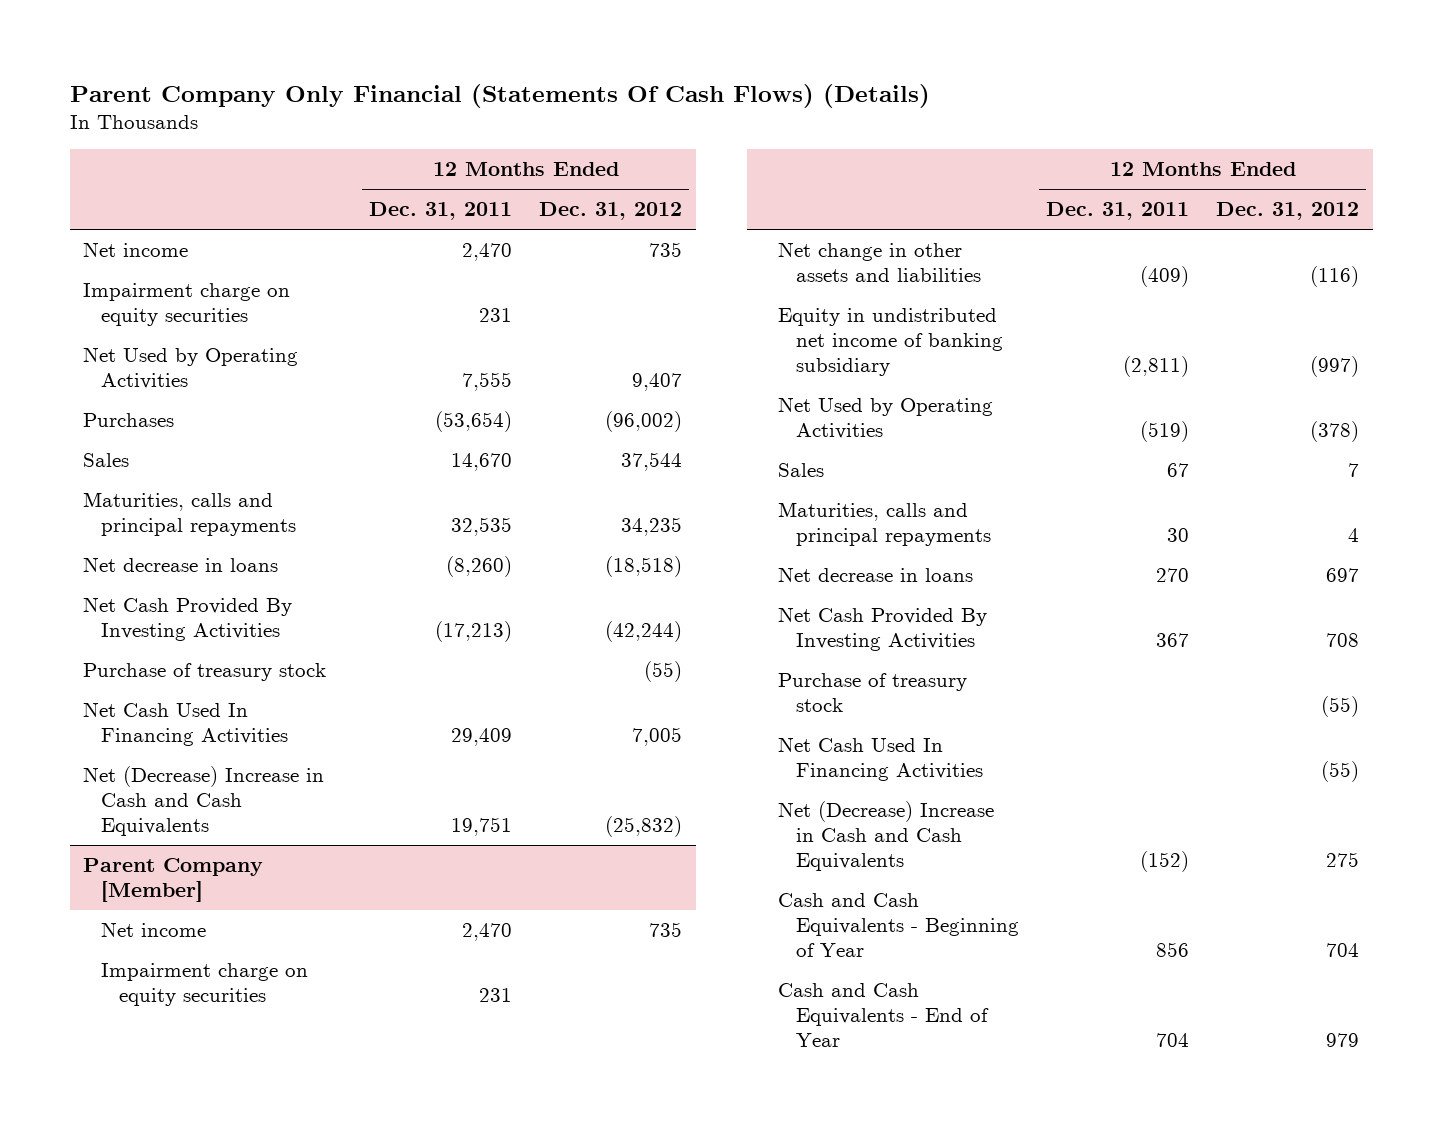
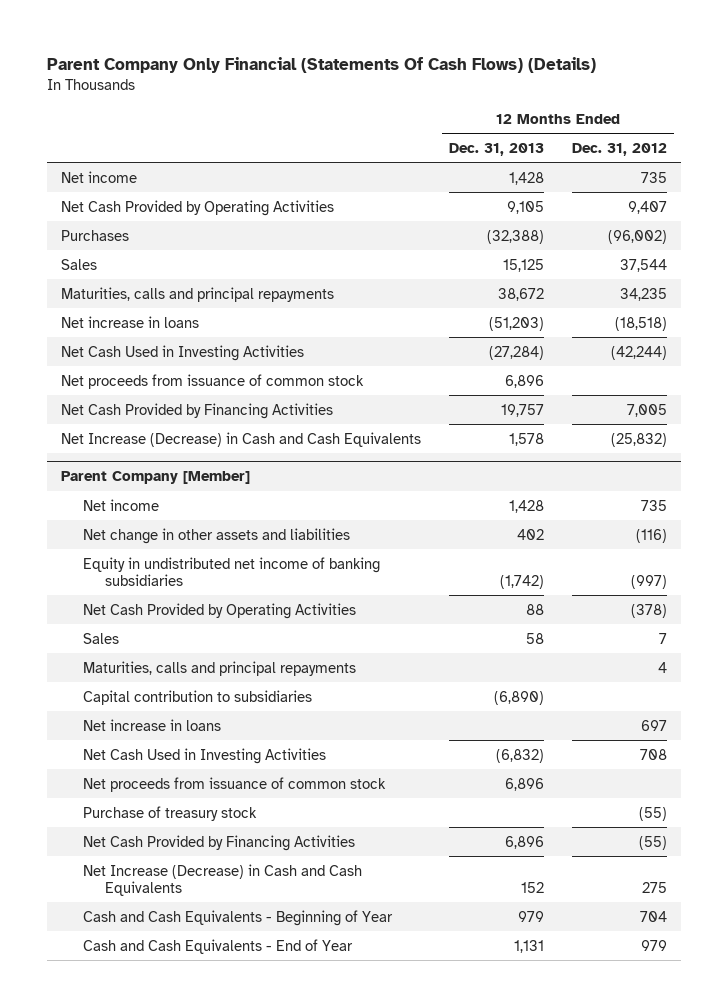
[369,202,513,221] Dec. 31, 2011 -> none
none -> [448,143,544,157] Dec. 31, 2013
[83,282,291,326] Impairment charge on equity securities -> none
[83,346,299,389] Net Used by Operating Activities -> [60,199,334,216] Net Cash Provided by Operating Activities
[83,662,327,681] Purchase of treasury stock -> none
[83,556,279,572] Net decrease in loans -> [60,315,199,328] Net increase in loans
[83,596,293,641] Net Cash Provided By Investing Activities -> [60,344,304,361] Net Cash Used in Investing Activities
none -> [60,373,364,389] Net proceeds from issuance of common stock
[83,701,289,746] Net Cash Used In Financing Activities -> [60,402,333,419] Net Cash Provided by Financing Activities
[83,765,325,836] Net (Decrease) Increase in Cash and Cash Equivalents -> [60,431,421,447] Net Increase (Decrease) in Cash and Cash Equivalents
[101,962,309,1006] Impairment charge on equity securities -> none
[778,307,1004,376] Equity in undistributed net income of banking subsidiary -> [82,556,380,586] Equity in undistributed net income of banking subsidiaries
[778,396,994,439] Net Used by Operating Activities -> [82,602,356,619] Net Cash Provided by Operating Activities
none -> [82,689,312,705] Capital contribution to subsidiaries
[778,566,974,582] Net decrease in loans -> [82,718,221,731] Net increase in loans
[778,606,988,651] Net Cash Provided By Investing Activities -> [82,747,326,764] Net Cash Used in Investing Activities
none -> [82,776,386,792] Net proceeds from issuance of common stock
[778,736,984,781] Net Cash Used In Financing Activities -> [82,834,355,851] Net Cash Provided by Financing Activities
[778,800,995,871] Net (Decrease) Increase in Cash and Cash Equivalents -> [82,863,362,896] Net Increase (Decrease) in Cash and Cash Equivalents

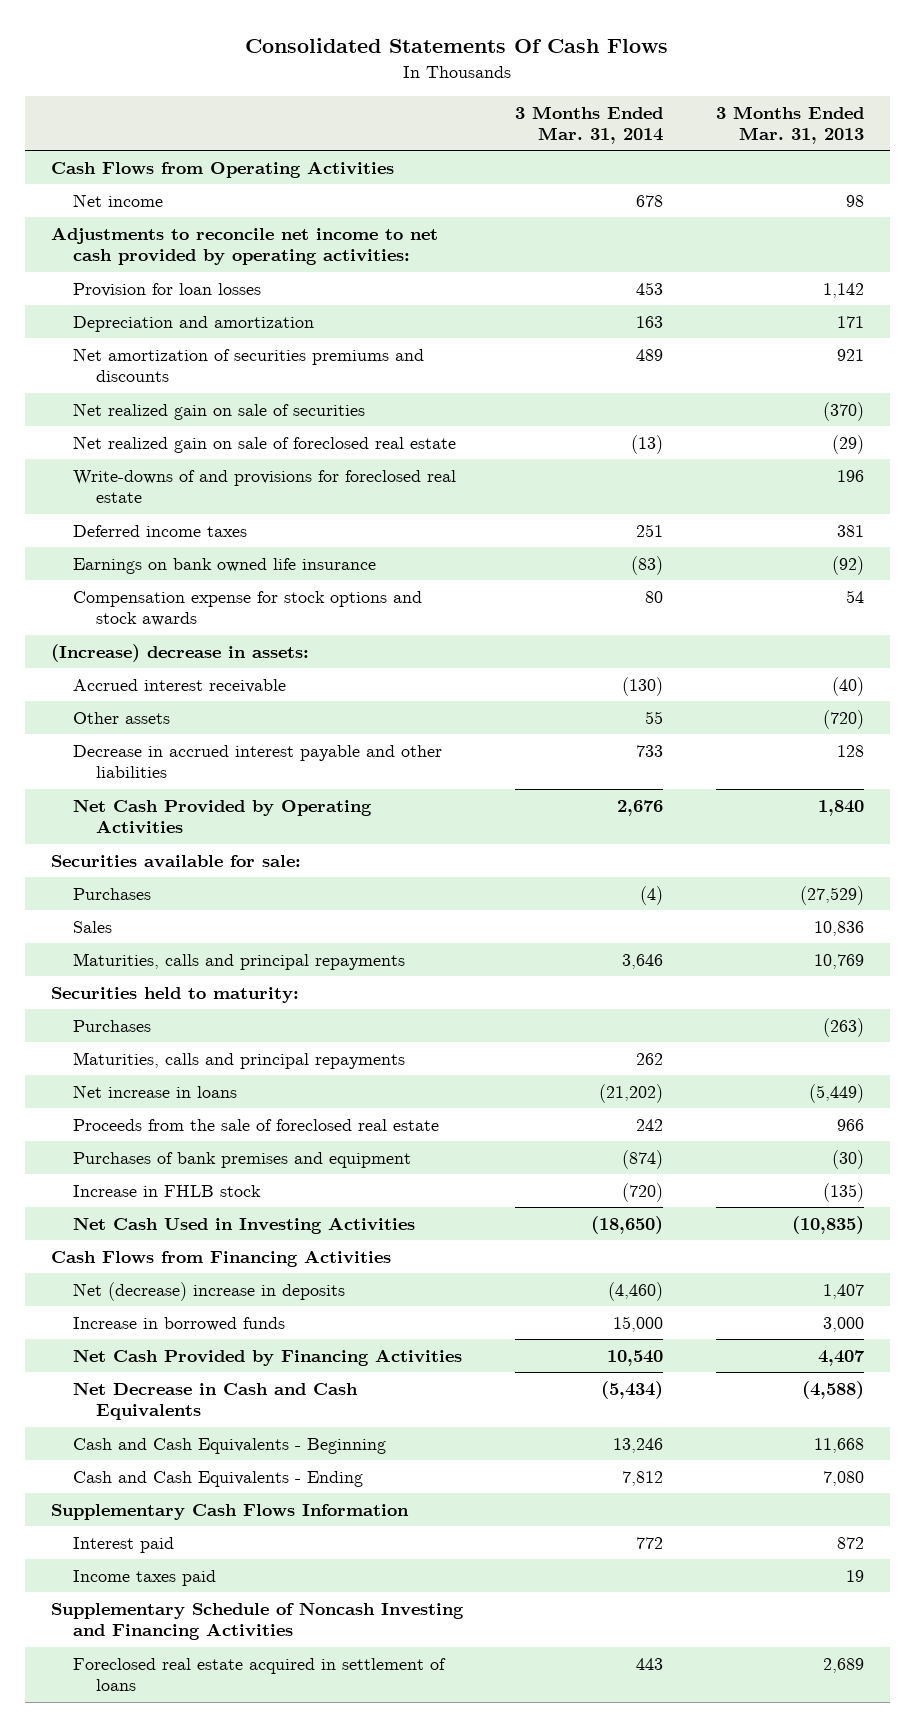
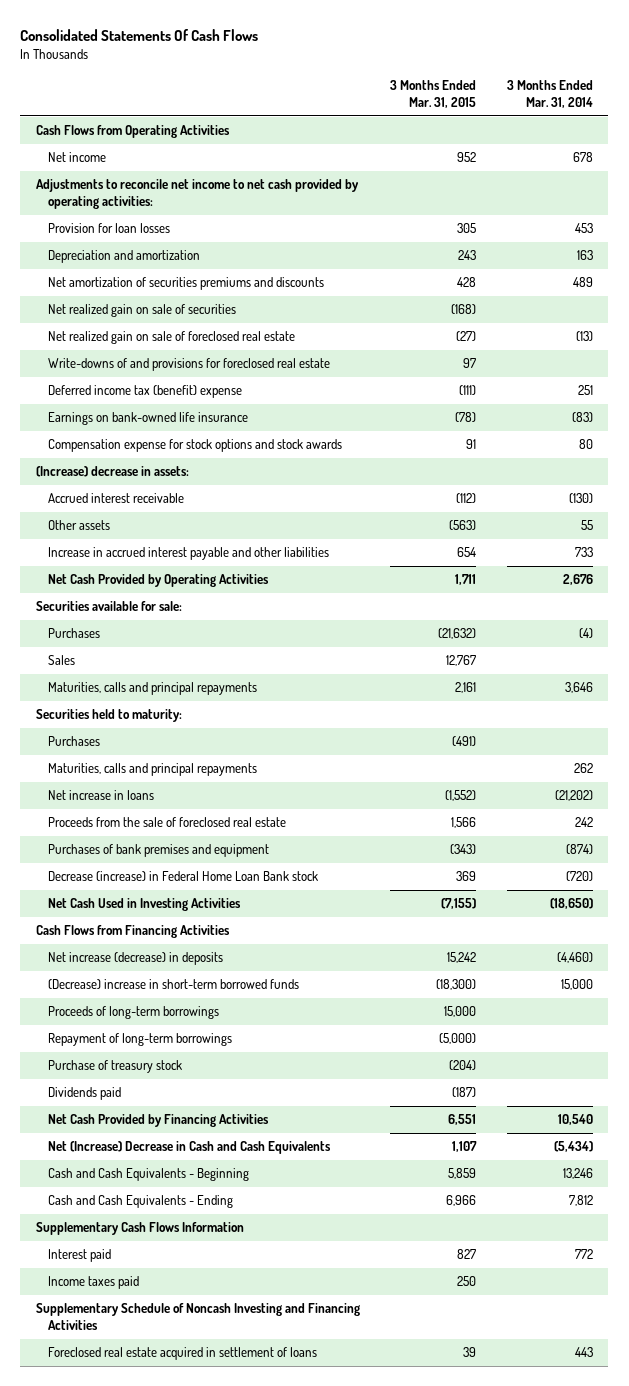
[715,105,864,145] 3 Months Ended Mar. 31, 2013 -> none
none -> [390,80,477,108] 3 Months Ended Mar. 31, 2015
[73,524,248,537] Deferred income taxes -> [48,385,243,399] Deferred income tax (benefit) expense
[73,557,377,574] Earnings on bank owned life insurance -> [48,412,249,426] Earnings on bank-owned life insurance
[73,744,443,779] Decrease in accrued interest payable and other liabilities -> [48,547,330,561] Increase in accrued interest payable and other liabilities
[73,1184,262,1197] Increase in FHLB stock -> [48,871,319,882] Decrease (increase) in Federal Home Loan Bank stock
[73,1281,346,1301] Net (decrease) increase in deposits -> [48,952,224,966] Net increase (decrease) in deposits
[73,1316,286,1331] Increase in borrowed funds -> [48,979,300,990] (Decrease) increase in short-term borrowed funds
none -> [48,1006,220,1020] Proceeds of long-term borrowings
none -> [48,1033,233,1047] Repayment of long-term borrowings
none -> [48,1060,183,1074] Purchase of treasury stock
none -> [48,1087,122,1101] Dividends paid
[73,1381,359,1421] Net Decrease in Cash and Cash Equivalents -> [48,1141,332,1155] Net (Increase) Decrease in Cash and Cash Equivalents

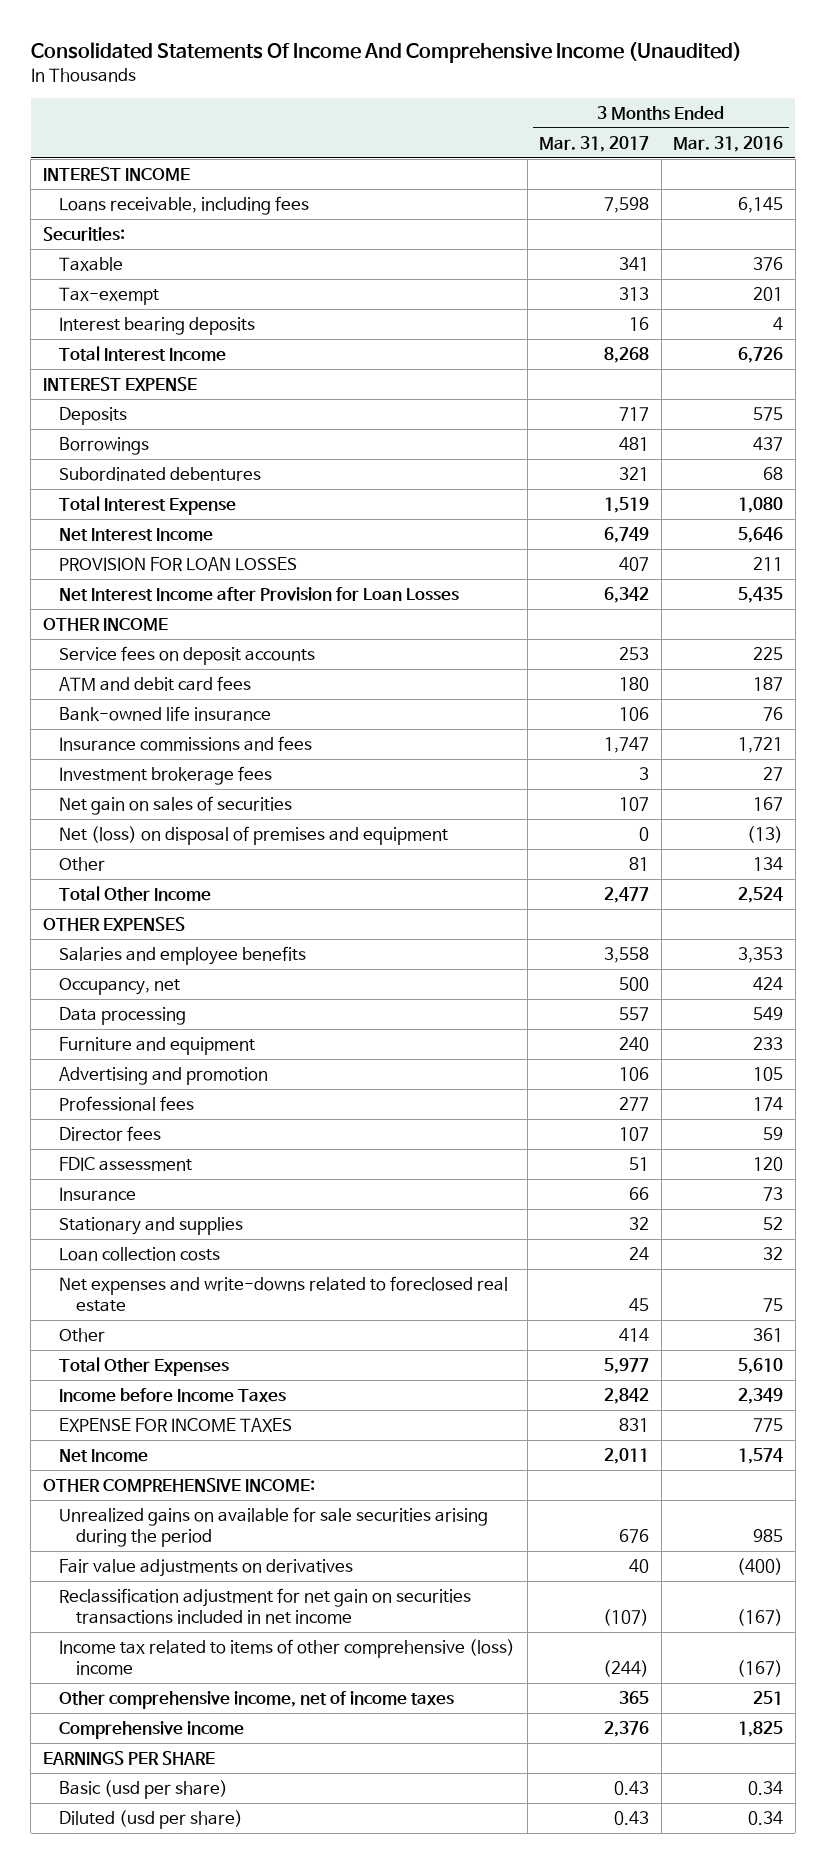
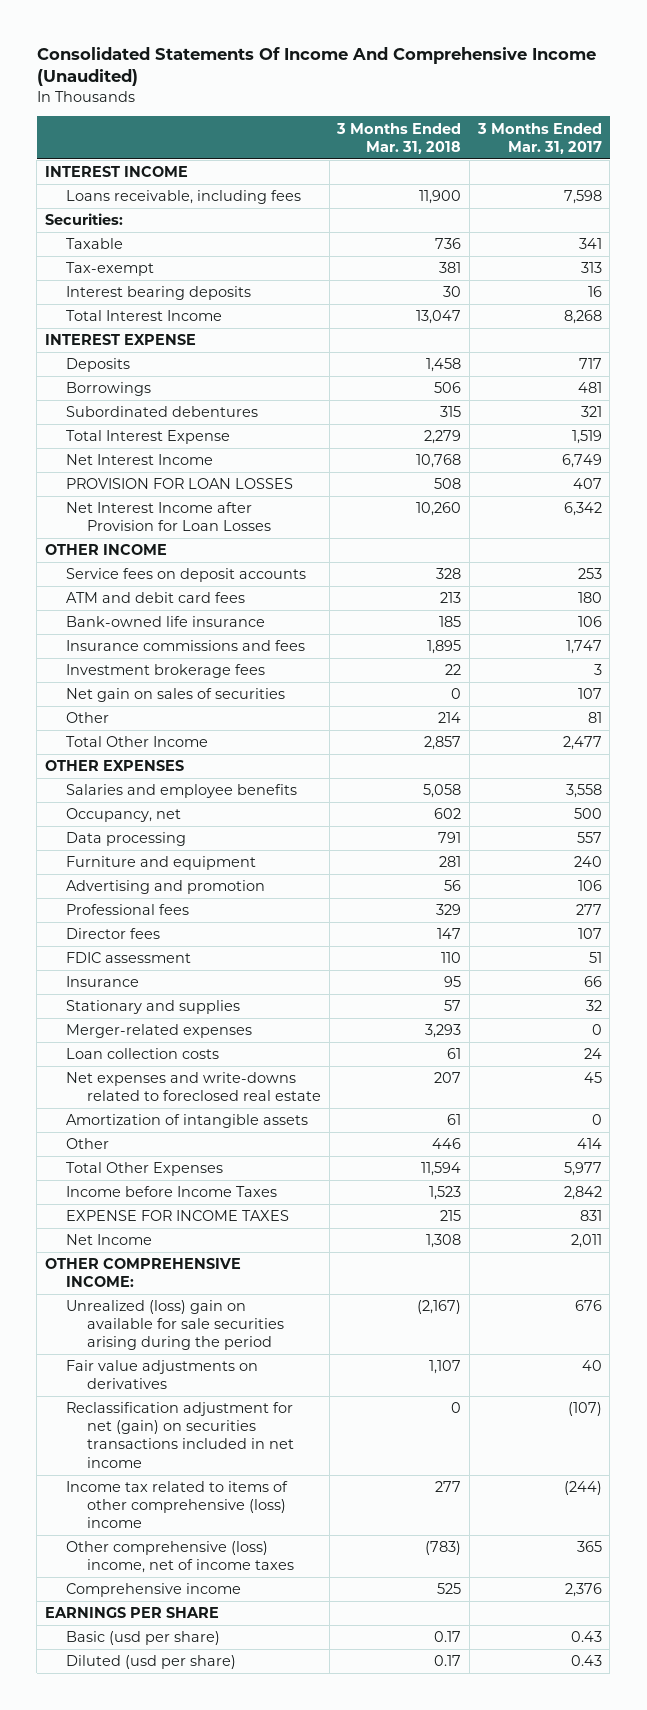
[673,135,784,152] Mar. 31, 2016 -> none
none -> [336,122,462,154] 3 Months Ended Mar. 31, 2018
[59,826,449,846] Net (loss) on disposal of premises and equipment -> none
none -> [66,1024,253,1039] Merger-related expenses
none -> [66,1114,309,1129] Amortization of intangible assets
[59,1507,489,1548] Unrealized gains on available for sale securities arising during the period -> [66,1300,285,1351] Unrealized (loss) gain on available for sale securities arising during the period
[59,1588,472,1625] Reclassification adjustment for net gain on securities transactions included in net income -> [66,1402,295,1468] Reclassification adjustment for net (gain) on securities transactions included in net income
[59,1691,455,1710] Other comprehensive income, net of income taxes -> [66,1541,295,1574] Other comprehensive (loss) income, net of income taxes

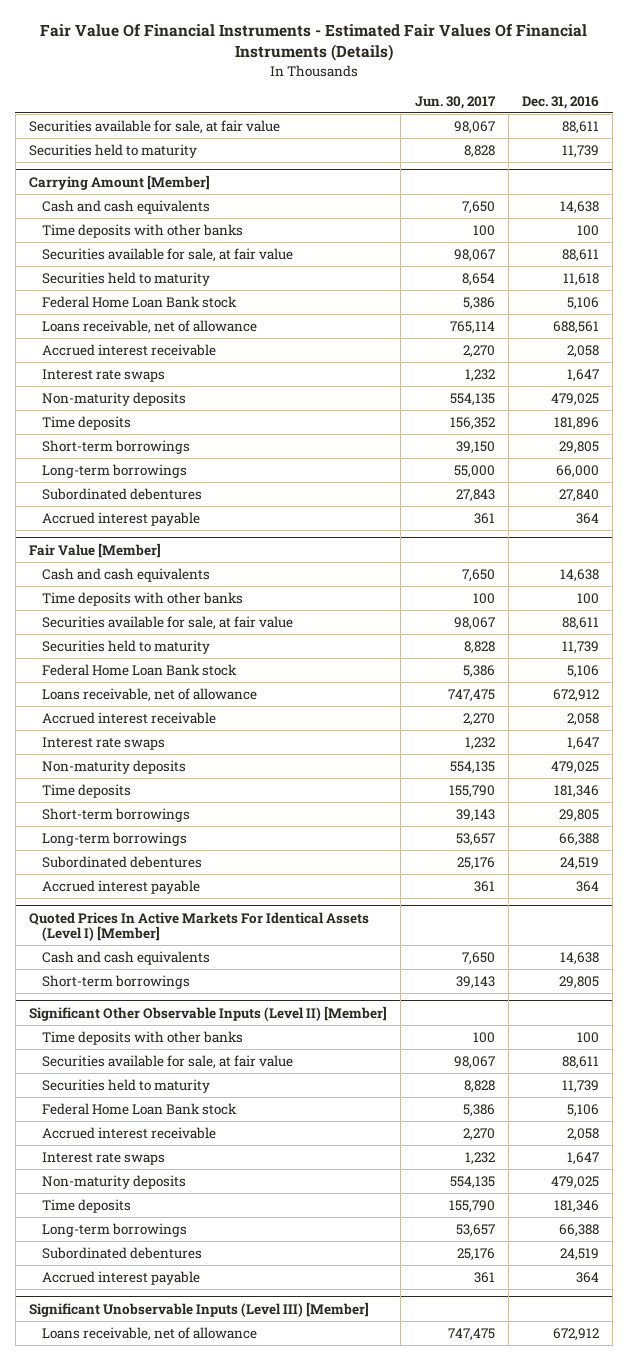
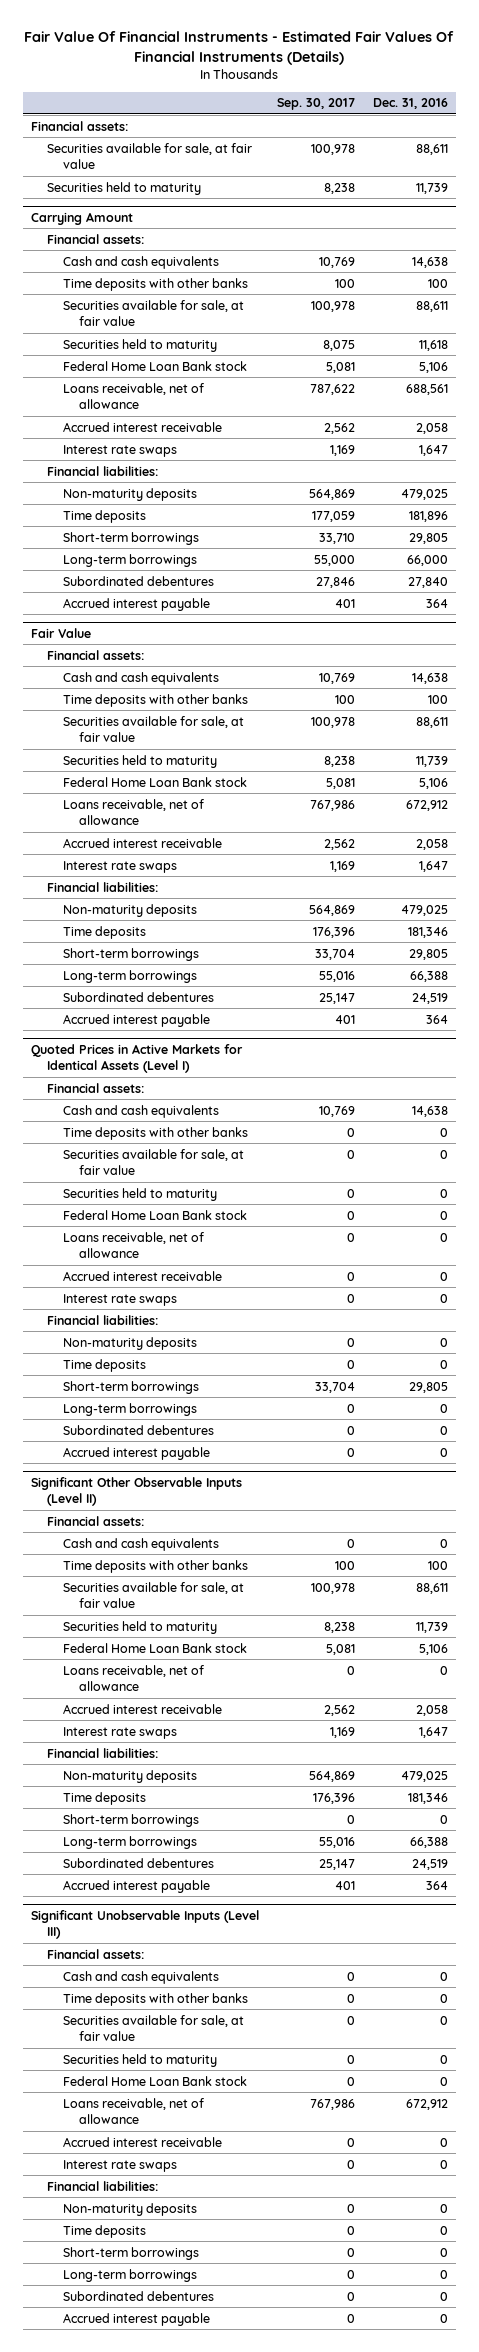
[414,95,496,109] Jun. 30, 2017 -> none
none -> [276,98,355,111] Sep. 30, 2017
none -> [31,120,129,131] Financial assets:
[29,174,211,190] Carrying Amount [Member] -> [31,211,134,225] Carrying Amount
none -> [47,233,145,244] Financial assets:
none -> [47,465,159,476] Financial liabilities:
[29,542,162,558] Fair Value [Member] -> [31,627,92,638] Fair Value
none -> [47,649,145,660] Financial assets:
none -> [47,881,159,892] Financial liabilities:
[29,911,370,942] Quoted Prices In Active Markets For Identical Assets (Level I) [Member] -> [31,1043,244,1074] Quoted Prices in Active Markets for Identical Assets (Level I)
none -> [47,1082,145,1093] Financial assets:
none -> [62,1126,248,1140] Time deposits with other banks
none -> [62,1148,244,1176] Securities available for sale, at fair value
none -> [62,1187,217,1201] Securities held to maturity
none -> [62,1209,247,1220] Federal Home Loan Bank stock
none -> [62,1231,204,1259] Loans receivable, net of allowance
none -> [62,1270,222,1281] Accrued interest receivable
none -> [62,1293,177,1306] Interest rate swaps
none -> [47,1314,159,1325] Financial liabilities:
none -> [62,1336,197,1350] Non-maturity deposits
none -> [62,1358,146,1372] Time deposits
none -> [62,1402,197,1416] Long-term borrowings
none -> [62,1424,214,1435] Subordinated debentures
none -> [62,1446,210,1460] Accrued interest payable
[29,1005,388,1021] Significant Other Observable Inputs (Level II) [Member] -> [31,1476,243,1507] Significant Other Observable Inputs (Level II)
none -> [47,1515,145,1526] Financial assets:
none -> [62,1537,219,1551] Cash and cash equivalents
none -> [62,1664,204,1692] Loans receivable, net of allowance
none -> [47,1747,159,1758] Financial liabilities:
none -> [62,1813,199,1827] Short-term borrowings
[29,1301,370,1317] Significant Unobservable Inputs (Level III) [Member] -> [31,1909,260,1940] Significant Unobservable Inputs (Level III)
none -> [47,1948,145,1959] Financial assets:
none -> [62,1970,219,1984] Cash and cash equivalents
none -> [62,1992,248,2006] Time deposits with other banks
none -> [62,2014,244,2042] Securities available for sale, at fair value
none -> [62,2053,217,2067] Securities held to maturity
none -> [62,2075,247,2086] Federal Home Loan Bank stock
none -> [62,2136,222,2147] Accrued interest receivable
none -> [62,2159,177,2172] Interest rate swaps
none -> [47,2180,159,2191] Financial liabilities:
none -> [62,2202,197,2216] Non-maturity deposits
none -> [62,2224,146,2238] Time deposits
none -> [62,2246,199,2260] Short-term borrowings
none -> [62,2268,197,2282] Long-term borrowings
none -> [62,2290,214,2301] Subordinated debentures
none -> [62,2312,210,2326] Accrued interest payable

